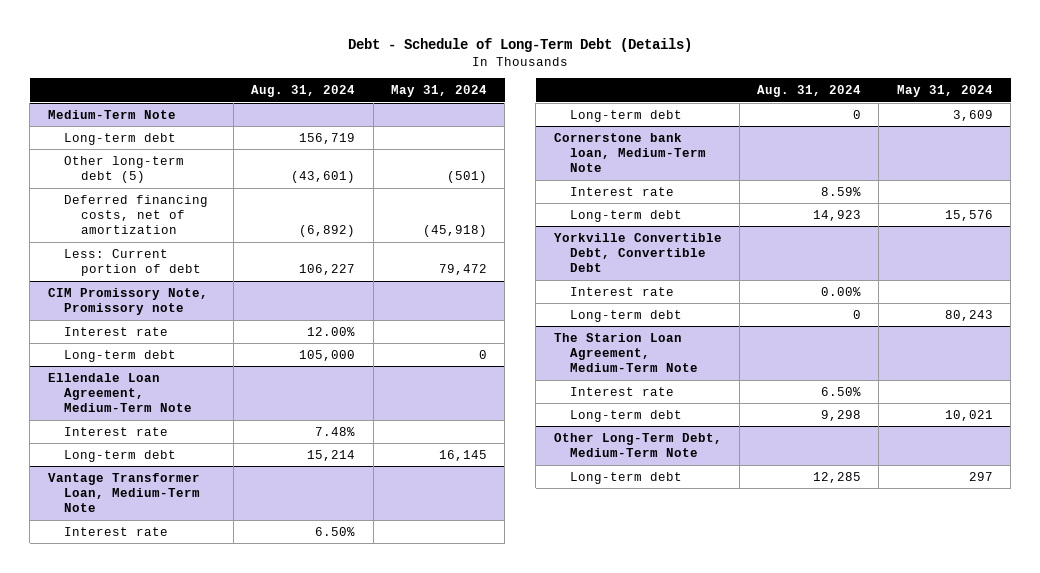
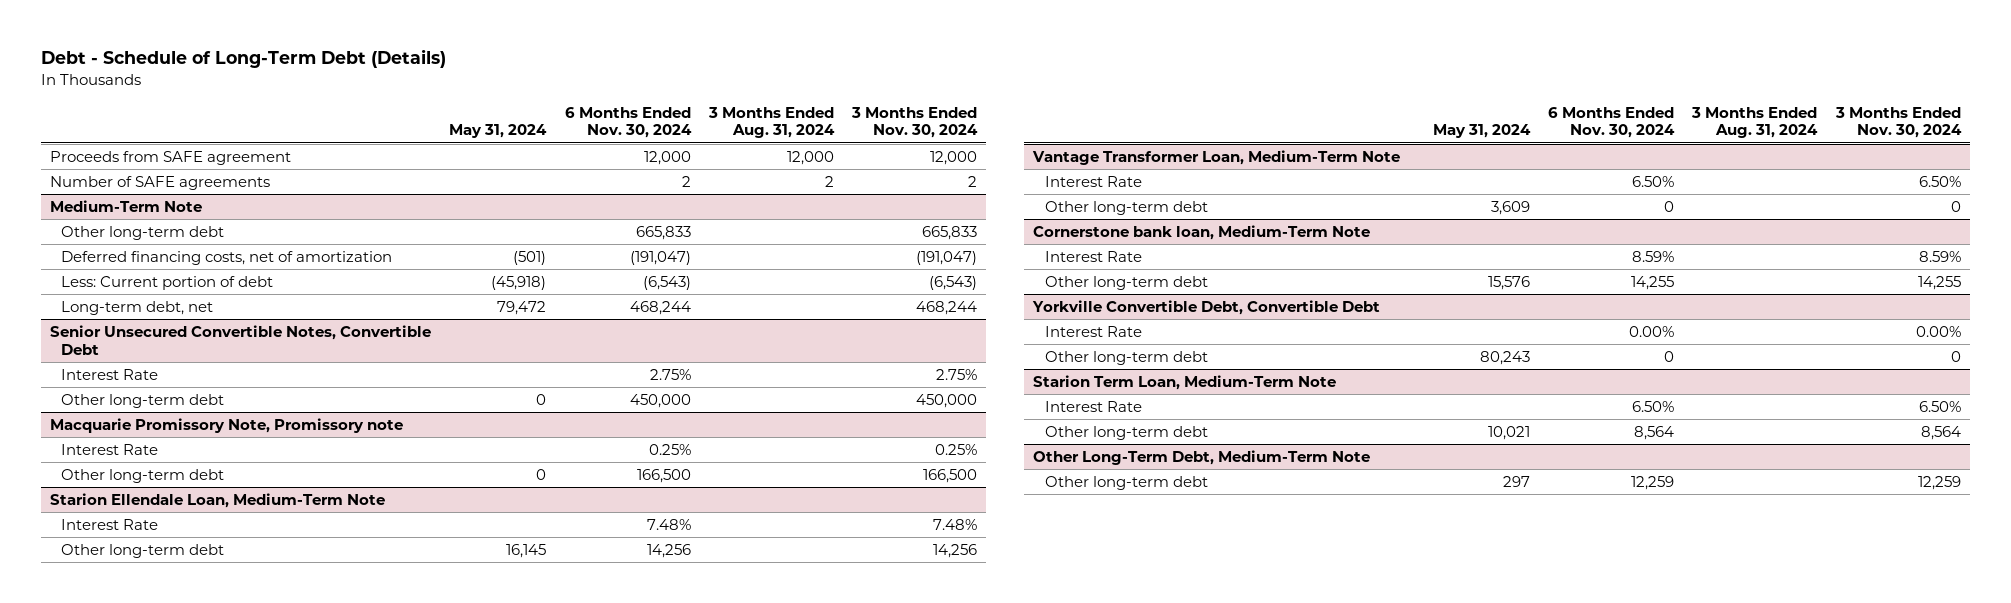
[251,85,356,98] Aug. 31, 2024 -> none
none -> [564,106,692,139] 6 Months Ended Nov. 30, 2024
none -> [707,106,835,139] 3 Months Ended Aug. 31, 2024
none -> [851,106,979,139] 3 Months Ended Nov. 30, 2024
none -> [50,151,292,166] Proceeds from SAFE agreement
none -> [50,176,271,191] Number of SAFE agreements
[64,132,177,145] Long-term debt -> [61,226,225,241] Other long-term debt
[64,155,185,184] Other long-term debt (5) -> [61,251,393,266] Deferred financing costs, net of amortization
[64,194,209,235] Deferred financing costs, net of amortization -> [61,276,274,291] Less: Current portion of debt
[64,248,202,277] Less: Current portion of debt -> [61,301,214,316] Long-term debt, net
none -> [50,325,432,355] Senior Unsecured Convertible Notes, Convertible Debt
none -> [61,369,159,381] Interest Rate
none -> [61,394,225,409] Other long-term debt
[47,287,208,316] CIM Promissory Note, Promissory note -> [50,418,404,434] Macquarie Promissory Note, Promissory note
[64,326,169,336] Interest rate -> [61,444,159,456] Interest Rate
[64,349,177,362] Long-term debt -> [61,469,225,484] Other long-term debt
[47,372,193,413] Ellendale Loan Agreement, Medium-Term Note -> [50,493,386,509] Starion Ellendale Loan, Medium-Term Note
[64,426,169,436] Interest rate -> [61,519,159,531] Interest Rate
[64,449,177,462] Long-term debt -> [61,544,225,559] Other long-term debt
[64,526,169,536] Interest rate -> [1044,176,1142,188] Interest Rate
[570,109,683,122] Long-term debt -> [1044,201,1208,216] Other long-term debt
[570,186,675,196] Interest rate -> [1044,251,1142,263] Interest Rate
[570,209,683,222] Long-term debt -> [1044,276,1208,291] Other long-term debt
[570,286,675,296] Interest rate -> [1044,326,1142,338] Interest Rate
[570,309,683,322] Long-term debt -> [1044,351,1208,366] Other long-term debt
[553,332,699,373] The Starion Loan Agreement, Medium-Term Note -> [1033,375,1337,391] Starion Term Loan, Medium-Term Note
[570,386,675,396] Interest rate -> [1044,401,1142,413] Interest Rate
[570,409,683,422] Long-term debt -> [1044,426,1208,441] Other long-term debt
[570,471,683,484] Long-term debt -> [1044,476,1208,491] Other long-term debt

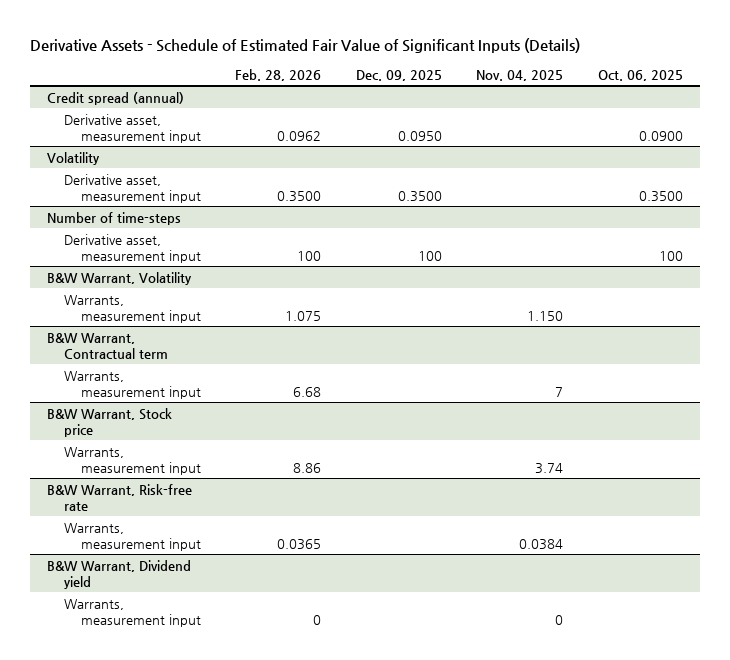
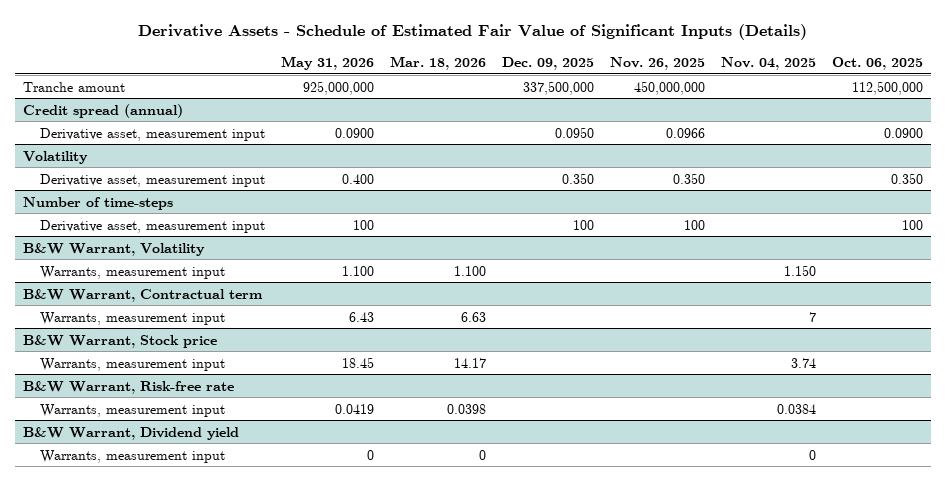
[235,68,322,81] Feb. 28, 2026 -> none
none -> [281,55,375,70] May 31, 2026
none -> [390,55,487,70] Mar. 18, 2026
none -> [610,56,706,70] Nov. 26, 2025
none -> [22,81,125,92] Tranche amount
[397,190,442,202] 0.3500 -> [562,172,595,184] 0.350
[638,190,683,202] 0.3500 -> [891,172,924,184] 0.350

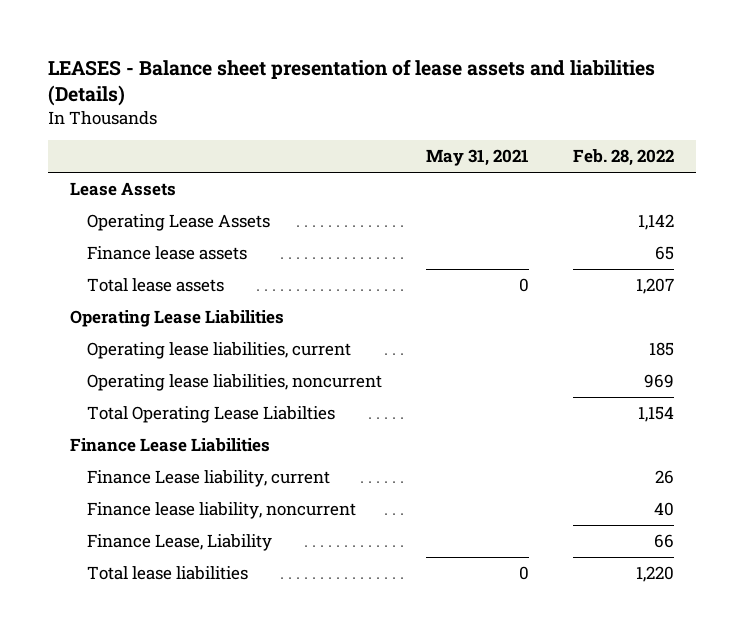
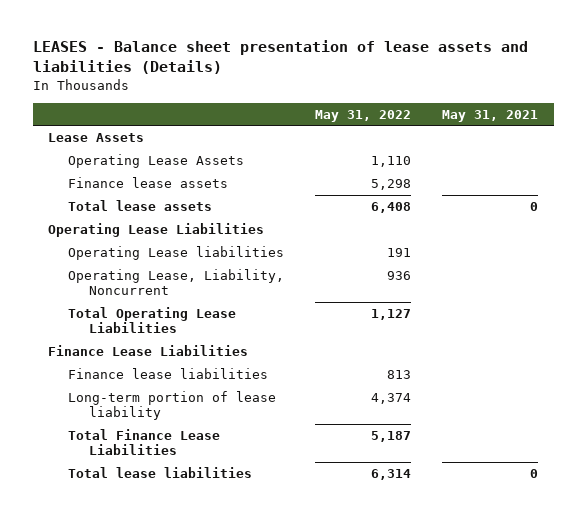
[573,149,675,167] Feb. 28, 2022 -> none
none -> [315,109,412,122] May 31, 2022
[86,341,351,359] Operating lease liabilities, current -> [68,245,285,260] Operating Lease liabilities
[86,373,382,391] Operating lease liabilities, noncurrent -> [68,268,285,295] Operating Lease, Liability, Noncurrent
[86,405,335,423] Total Operating Lease Liabilties -> [68,306,237,333] Total Operating Lease Liabilities
[86,469,330,487] Finance Lease liability, current -> [68,367,269,379] Finance lease liabilities
[86,501,356,519] Finance lease liability, noncurrent -> [68,390,277,420] Long-term portion of lease liability
[86,533,272,551] Finance Lease, Liability -> [68,428,221,455] Total Finance Lease Liabilities

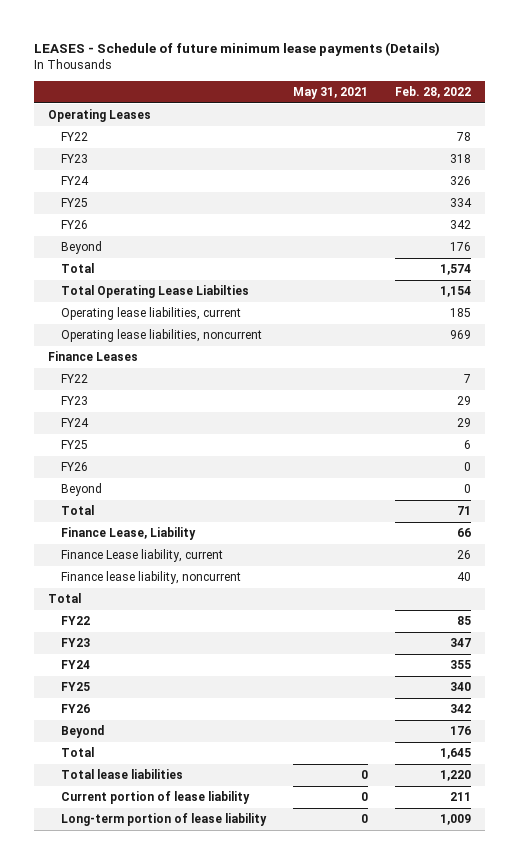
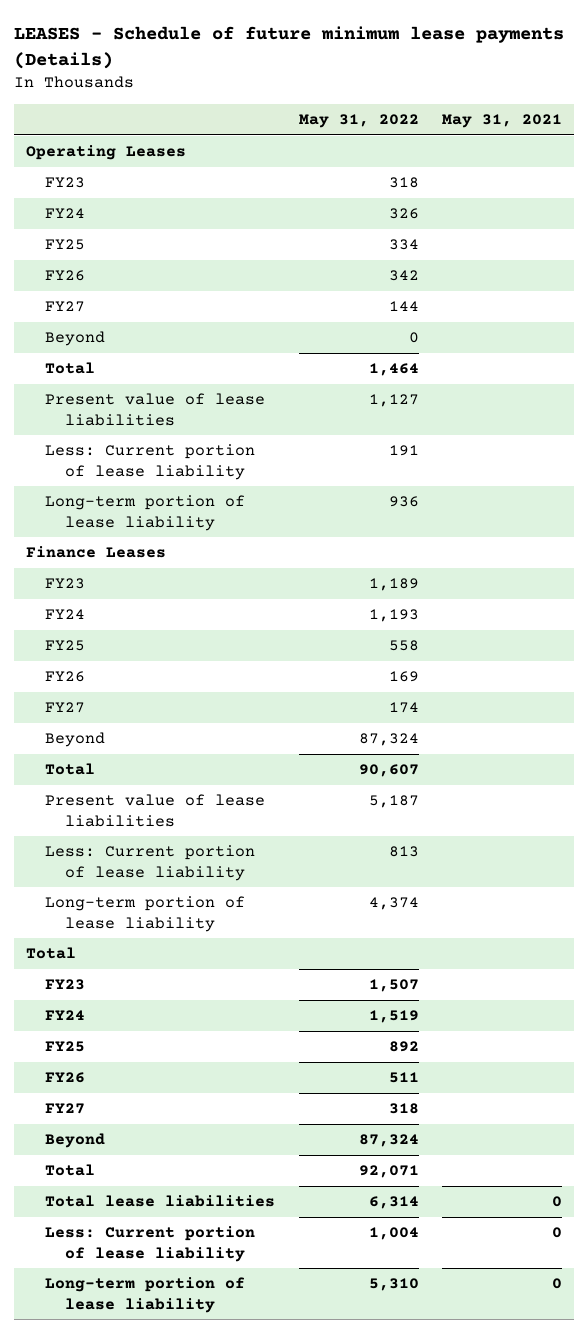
[395,85,472,98] Feb. 28, 2022 -> none
none -> [298,113,419,128] May 31, 2022
[61,132,89,142] FY22 -> none
none -> [45,301,86,313] FY27
[61,285,250,299] Total Operating Lease Liabilties -> [45,393,266,426] Present value of lease liabilities
[61,307,242,321] Operating lease liabilities, current -> [45,444,256,480] Less: Current portion of lease liability
[61,329,263,343] Operating lease liabilities, noncurrent -> [45,495,246,531] Long-term portion of lease liability
[61,374,89,384] FY22 -> none
none -> [45,702,86,714] FY27
[61,527,197,541] Finance Lease, Liability -> [45,794,266,827] Present value of lease liabilities
[61,549,224,563] Finance Lease liability, current -> [45,845,256,881] Less: Current portion of lease liability
[61,571,242,585] Finance lease liability, noncurrent -> [45,896,246,932] Long-term portion of lease liability
[61,616,91,626] FY22 -> none
none -> [45,1103,86,1115] FY27
[61,791,251,805] Current portion of lease liability -> [45,1226,256,1262] Less: Current portion of lease liability

